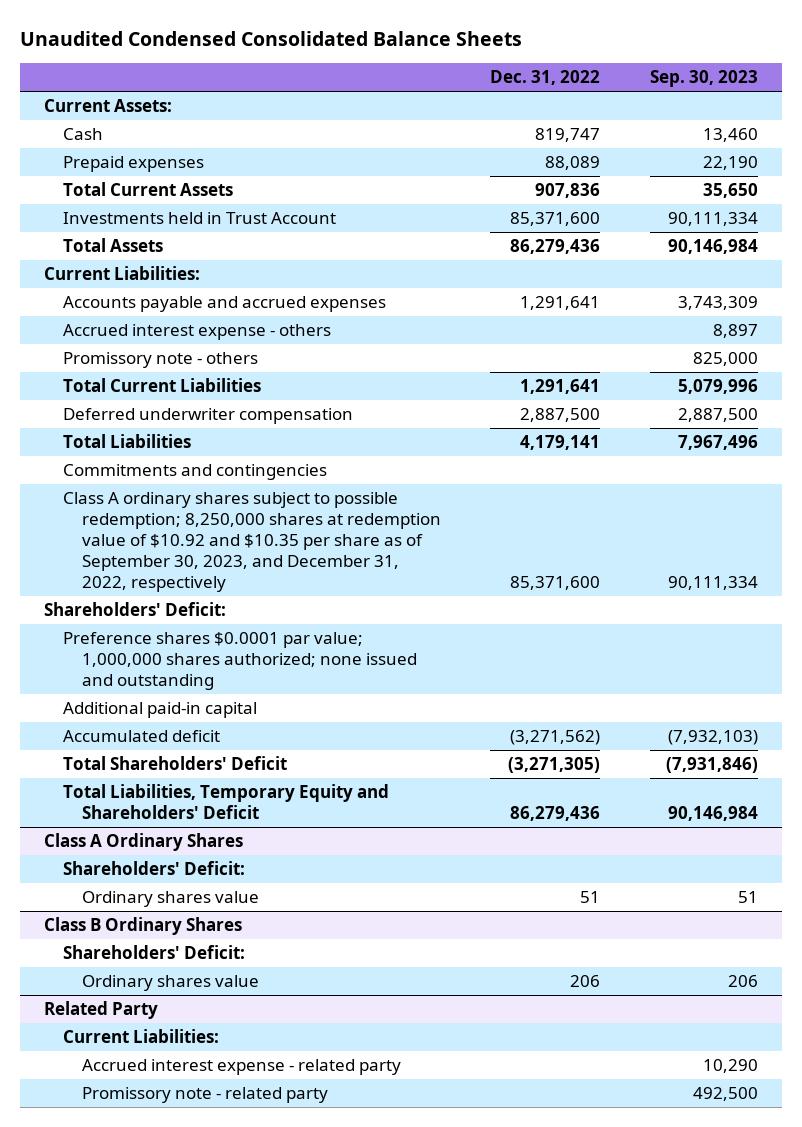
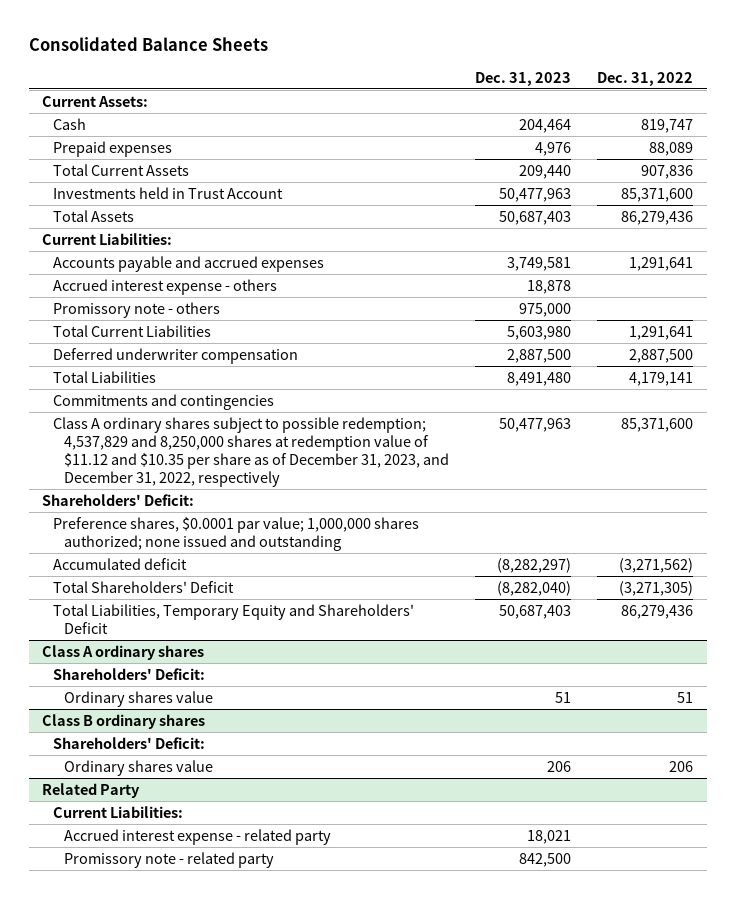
[19,31,522,47] Unaudited Condensed Consolidated Balance Sheets -> [28,37,268,52] Consolidated Balance Sheets
[649,70,758,88] Sep. 30, 2023 -> none
none -> [474,71,571,86] Dec. 31, 2023
[63,492,441,592] Class A ordinary shares subject to possible redemption; 8,250,000 shares at redemption value of $10.92 and $10.35 per share as of September 30, 2023, and December 31, 2022, respectively -> [52,416,449,487] Class A ordinary shares subject to possible redemption; 4,537,829 and 8,250,000 shares at redemption value of $11.12 and $10.35 per share as of December 31, 2023, and December 31, 2022, respectively
[63,702,258,719] Additional paid-in capital -> none
[63,632,417,690] Preference shares $0.0001 par value; 1,000,000 shares authorized; none issued and outstanding -> [52,516,419,551] Preference shares, $0.0001 par value; 1,000,000 shares authorized; none issued and outstanding
[44,833,244,852] Class A Ordinary Shares -> [41,644,204,660] Class A ordinary shares
[44,917,243,936] Class B Ordinary Shares -> [41,713,205,729] Class B ordinary shares

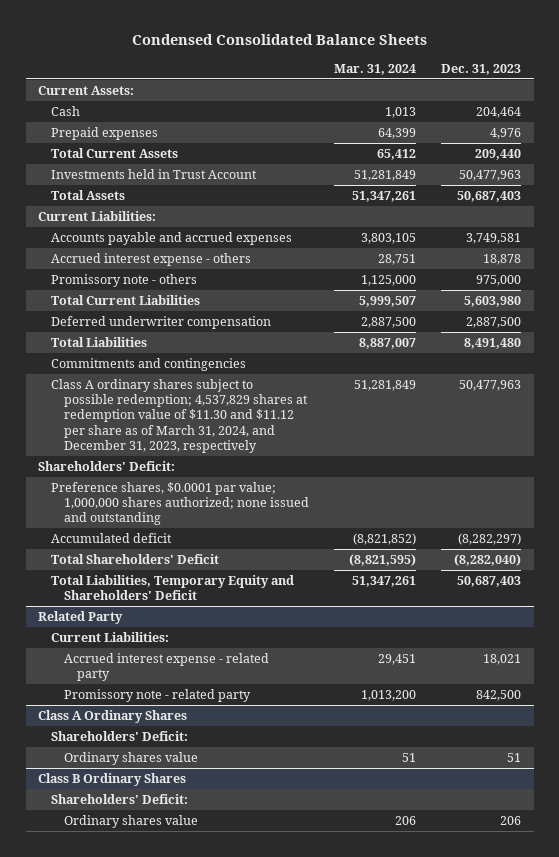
[28,37,268,52] Consolidated Balance Sheets -> [131,34,427,46] Condensed Consolidated Balance Sheets
[597,71,694,86] Dec. 31, 2022 -> none
none -> [334,63,417,75] Mar. 31, 2024
[52,416,449,487] Class A ordinary shares subject to possible redemption; 4,537,829 and 8,250,000 shares at redemption value of $11.12 and $10.35 per share as of December 31, 2023, and December 31, 2022, respectively -> [51,378,308,453] Class A ordinary shares subject to possible redemption; 4,537,829 shares at redemption value of $11.30 and $11.12 per share as of March 31, 2024, and December 31, 2023, respectively
[41,644,204,660] Class A ordinary shares -> none
[52,667,205,680] Shareholders' Deficit: -> none
[63,690,213,707] Ordinary shares value -> none
[41,713,205,729] Class B ordinary shares -> none
[52,736,205,749] Shareholders' Deficit: -> none
[63,759,213,776] Ordinary shares value -> none
none -> [38,709,188,723] Class A Ordinary Shares
none -> [51,730,189,741] Shareholders' Deficit:
none -> [63,751,198,765] Ordinary shares value
none -> [38,772,187,786] Class B Ordinary Shares
none -> [51,793,189,804] Shareholders' Deficit:
none -> [63,814,198,828] Ordinary shares value

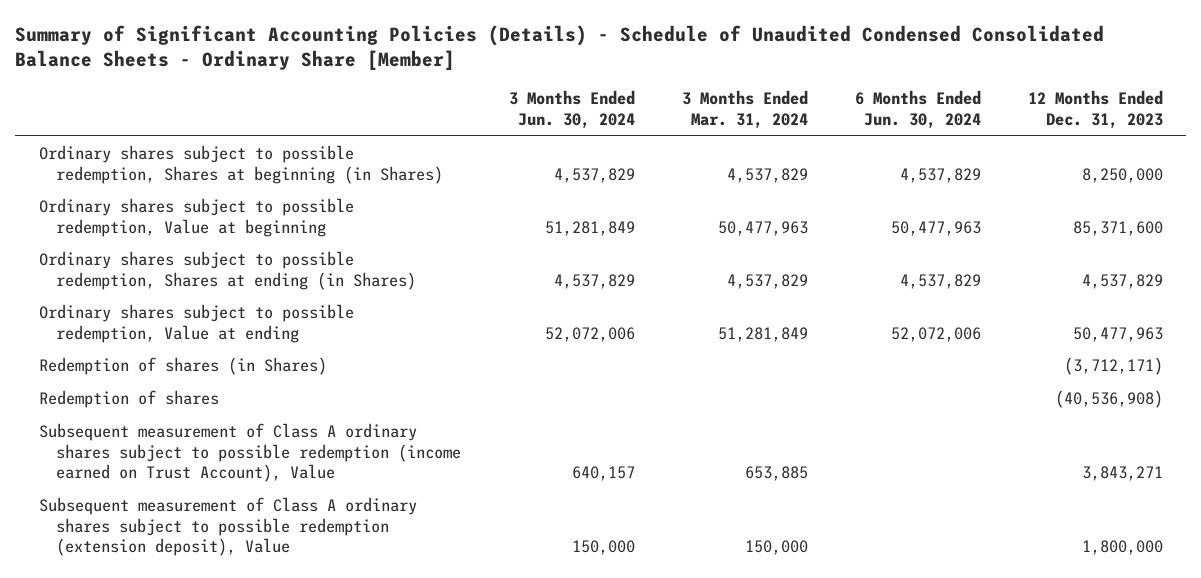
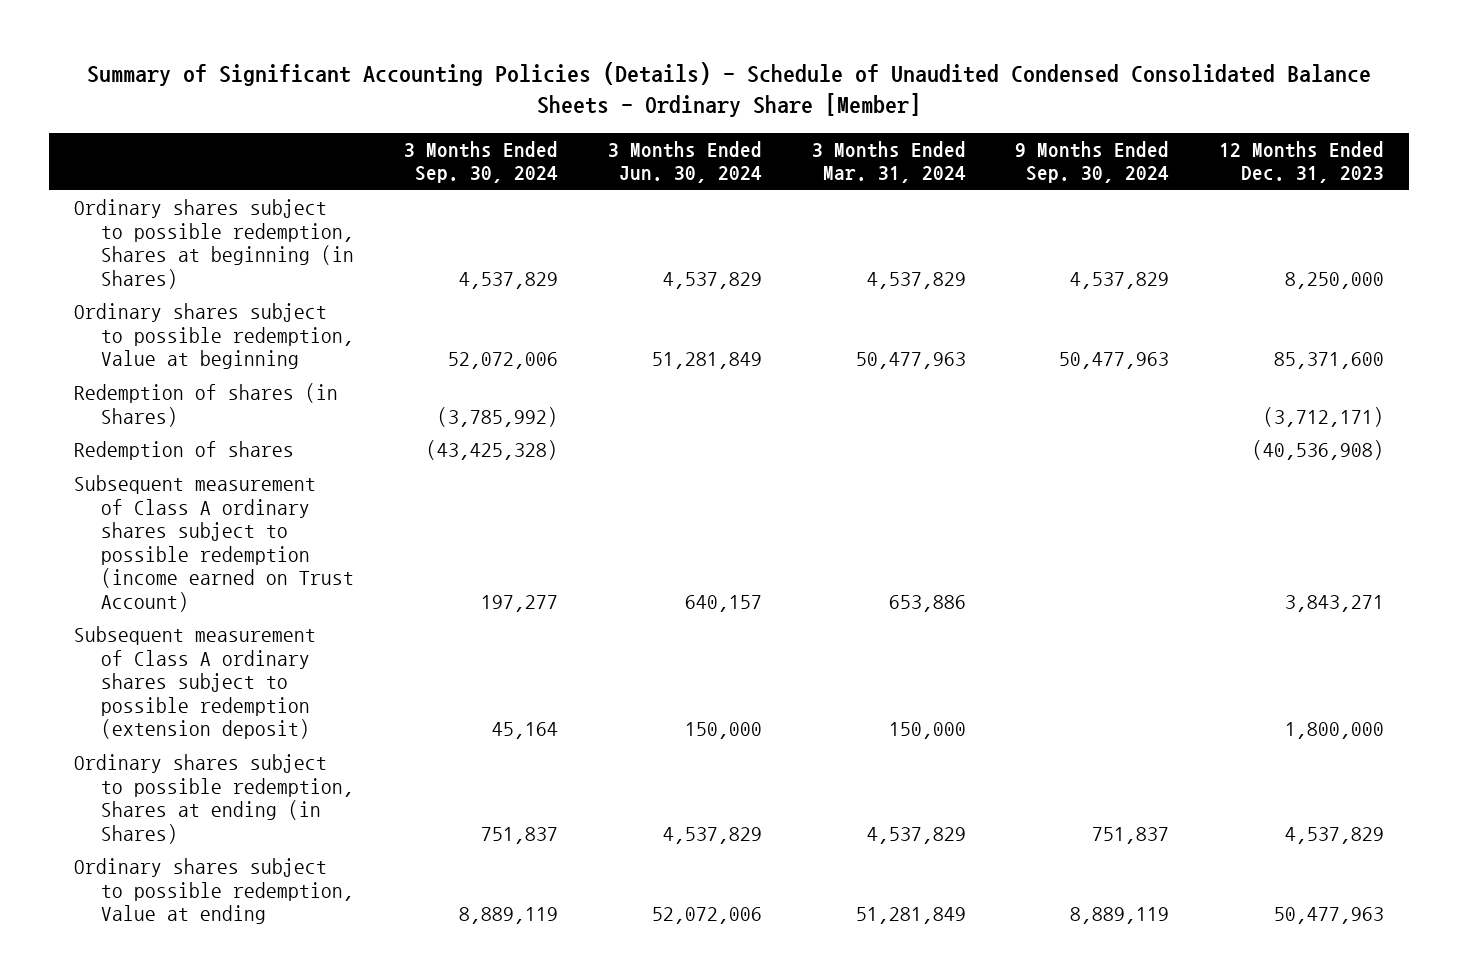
[854,90,981,129] 6 Months Ended Jun. 30, 2024 -> none
none -> [404,140,559,184] 3 Months Ended Sep. 30, 2024
none -> [1015,140,1170,184] 9 Months Ended Sep. 30, 2024
[38,423,462,482] Subsequent measurement of Class A ordinary shares subject to possible redemption (income earned on Trust Account), Value -> [73,475,355,612] Subsequent measurement of Class A ordinary shares subject to possible redemption (income earned on Trust Account)
[744,465,808,481] 653,885 -> [888,594,966,612] 653,886
[38,497,417,556] Subsequent measurement of Class A ordinary shares subject to possible redemption (extension deposit), Value -> [73,626,316,740] Subsequent measurement of Class A ordinary shares subject to possible redemption (extension deposit)
[38,251,417,290] Ordinary shares subject to possible redemption, Shares at ending (in Shares) -> [73,754,355,844] Ordinary shares subject to possible redemption, Shares at ending (in Shares)
[38,304,354,343] Ordinary shares subject to possible redemption, Value at ending -> [73,858,355,925] Ordinary shares subject to possible redemption, Value at ending

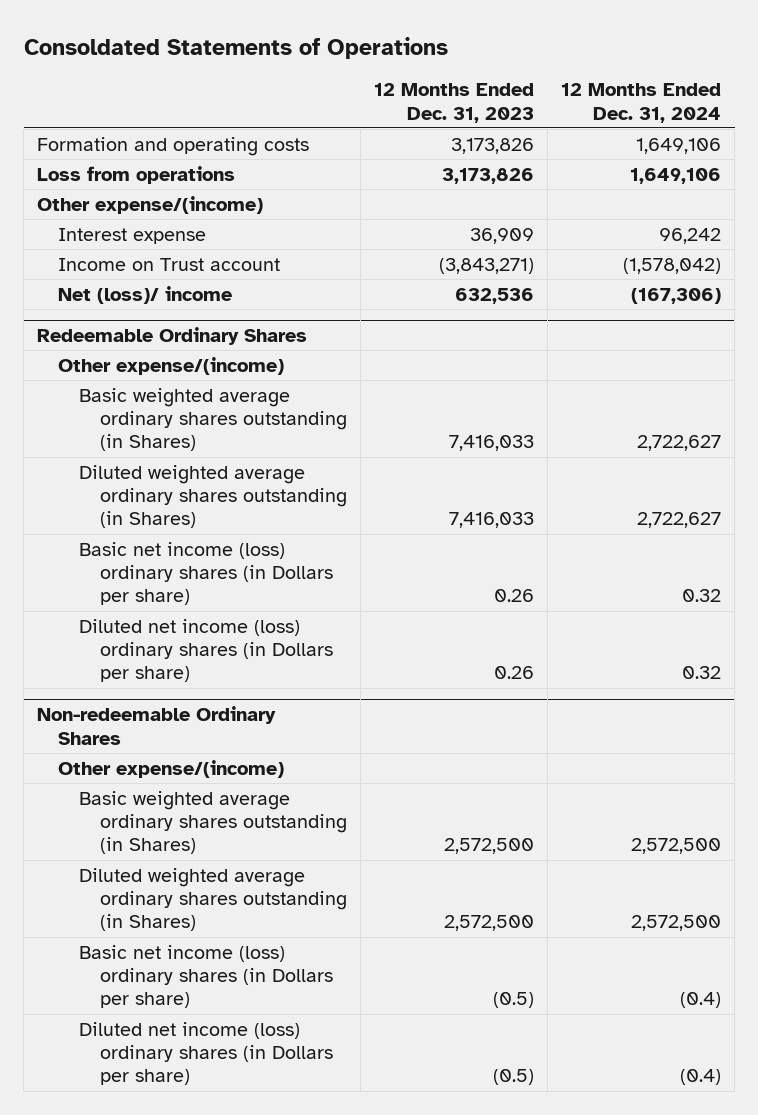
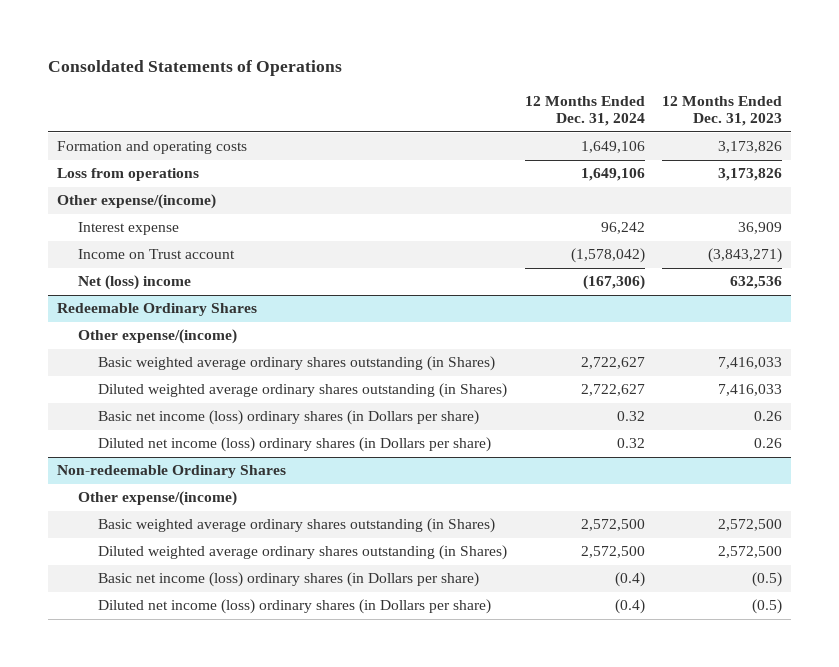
[58,285,233,304] Net (loss)/ income -> [77,275,191,291] Net (loss) income

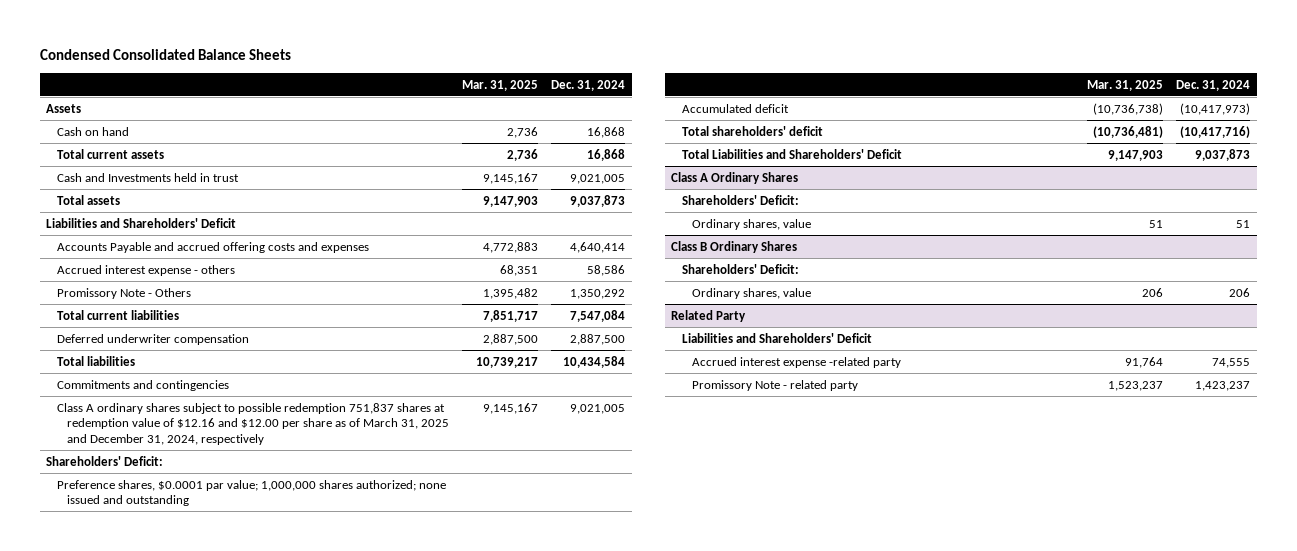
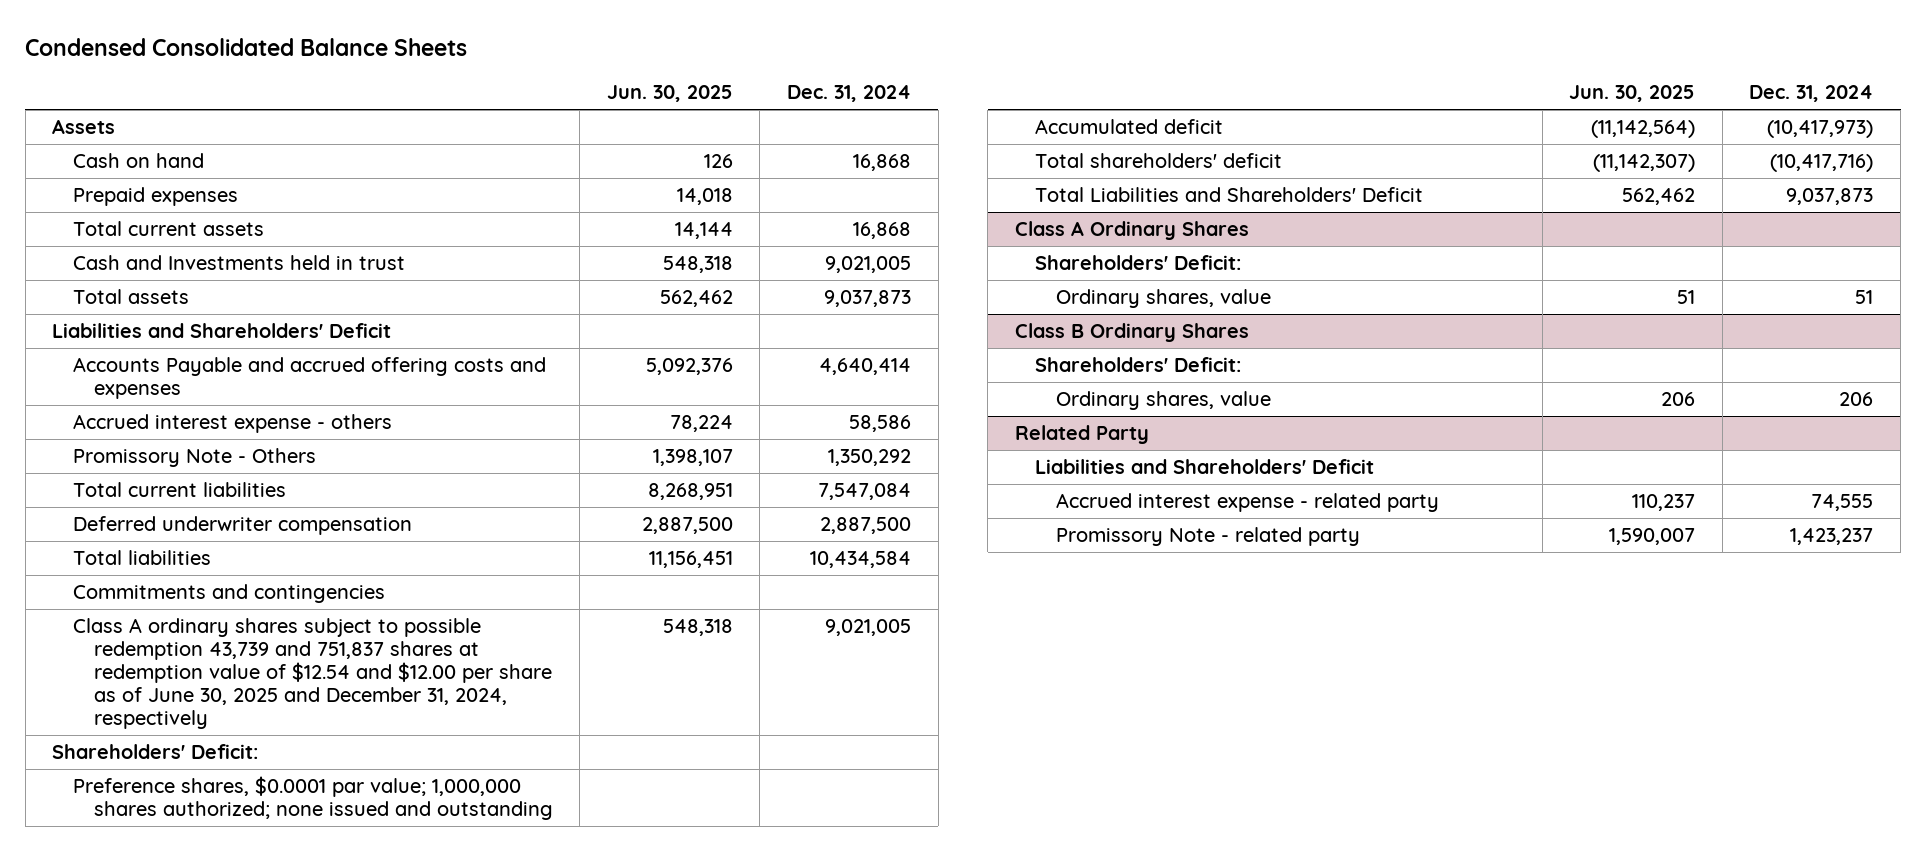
[462,79,539,91] Mar. 31, 2025 -> none
none -> [606,85,733,103] Jun. 30, 2025
none -> [72,186,238,206] Prepaid expenses
[56,402,449,445] Class A ordinary shares subject to possible redemption 751,837 shares at redemption value of $12.16 and $12.00 per share as of March 31, 2025 and December 31, 2024, respectively -> [72,617,552,730] Class A ordinary shares subject to possible redemption 43,739 and 751,837 shares at redemption value of $12.54 and $12.00 per share as of June 30, 2025 and December 31, 2024, respectively
[692,356,902,368] Accrued interest expense -related party -> [1056,492,1440,512] Accrued interest expense - related party

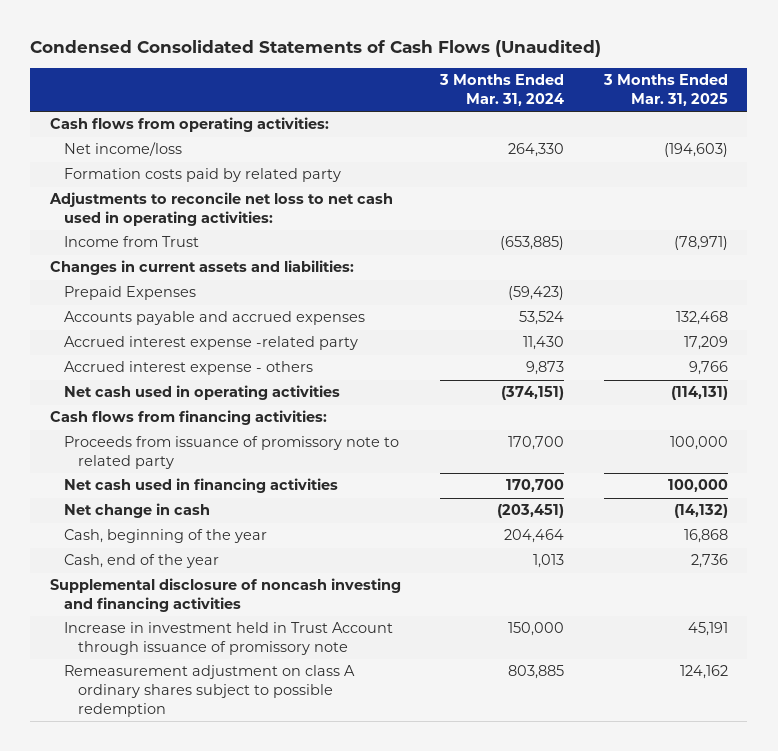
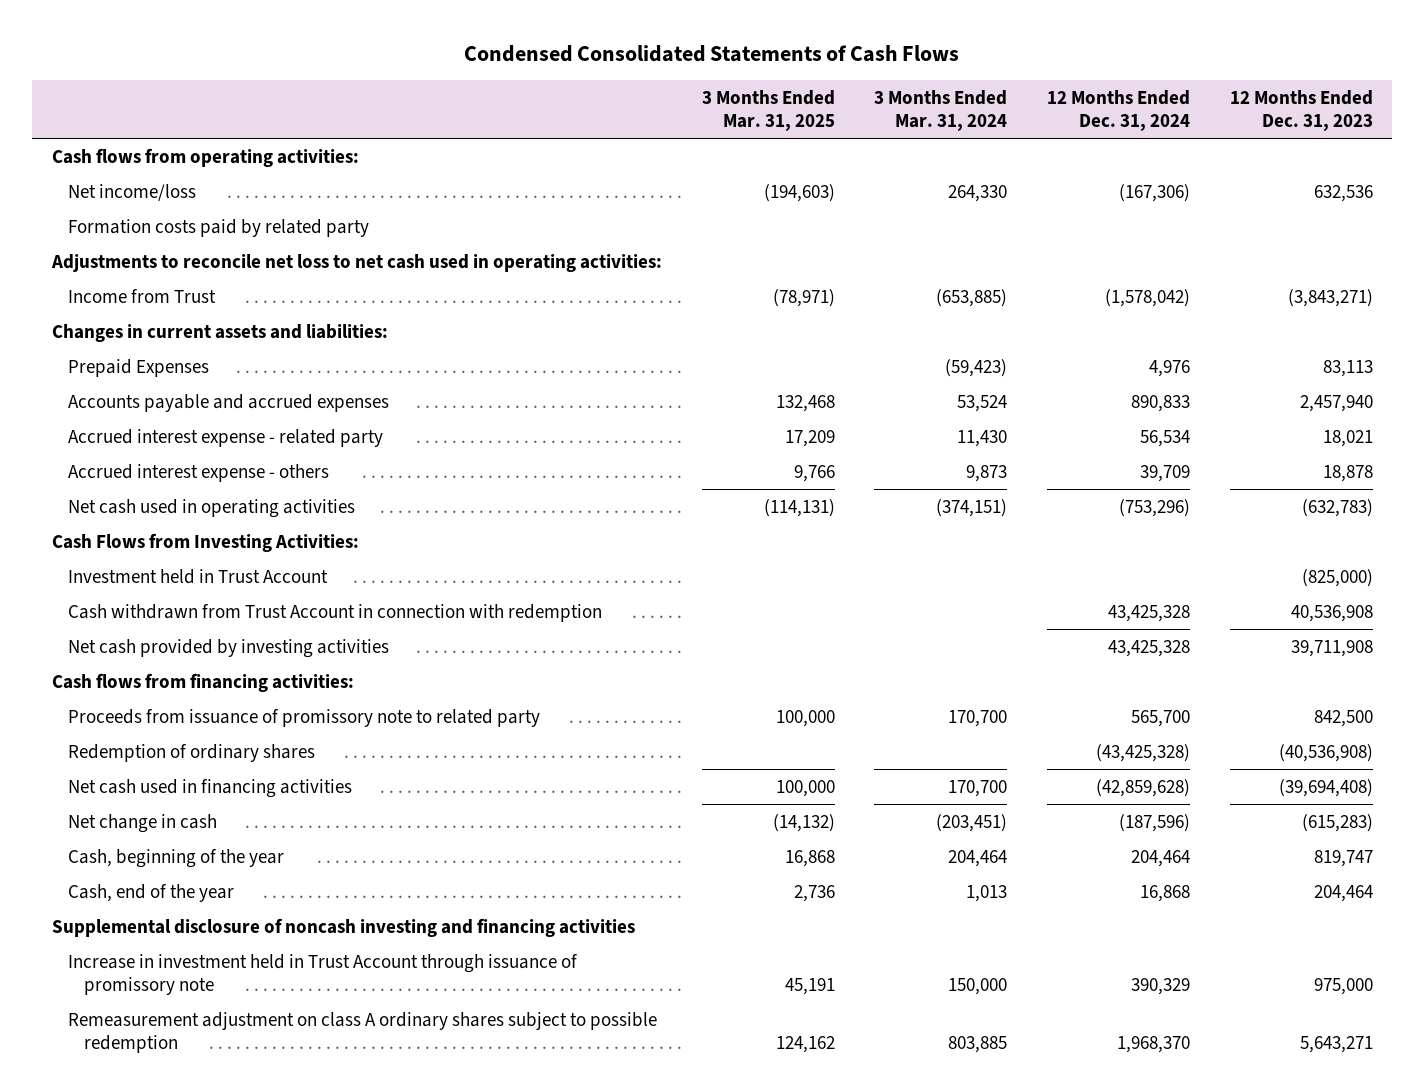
[30,40,602,58] Condensed Consolidated Statements of Cash Flows (Unaudited) -> [464,45,960,63] Condensed Consolidated Statements of Cash Flows
none -> [1046,90,1190,131] 12 Months Ended Dec. 31, 2024
none -> [1229,90,1373,131] 12 Months Ended Dec. 31, 2023
[63,336,358,351] Accrued interest expense -related party -> [68,428,384,447] Accrued interest expense - related party
none -> [51,532,359,552] Cash Flows from Investing Activities:
none -> [68,568,329,584] Investment held in Trust Account
none -> [68,603,603,622] Cash withdrawn from Trust Account in connection with redemption
none -> [68,638,390,658] Net cash provided by investing activities
none -> [68,743,316,762] Redemption of ordinary shares

